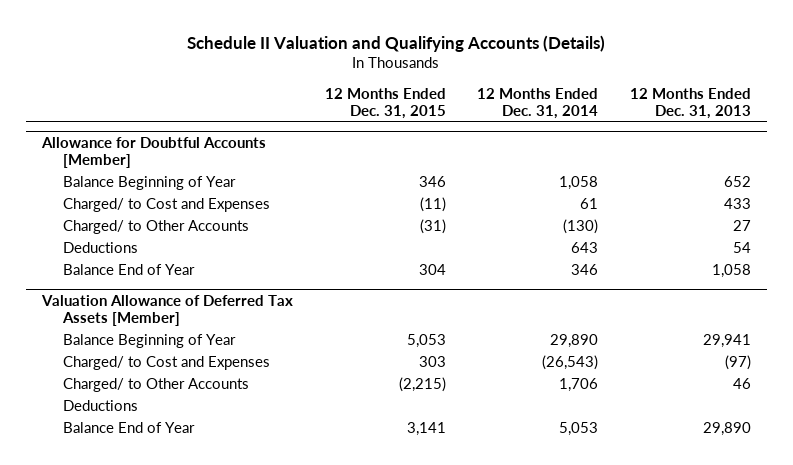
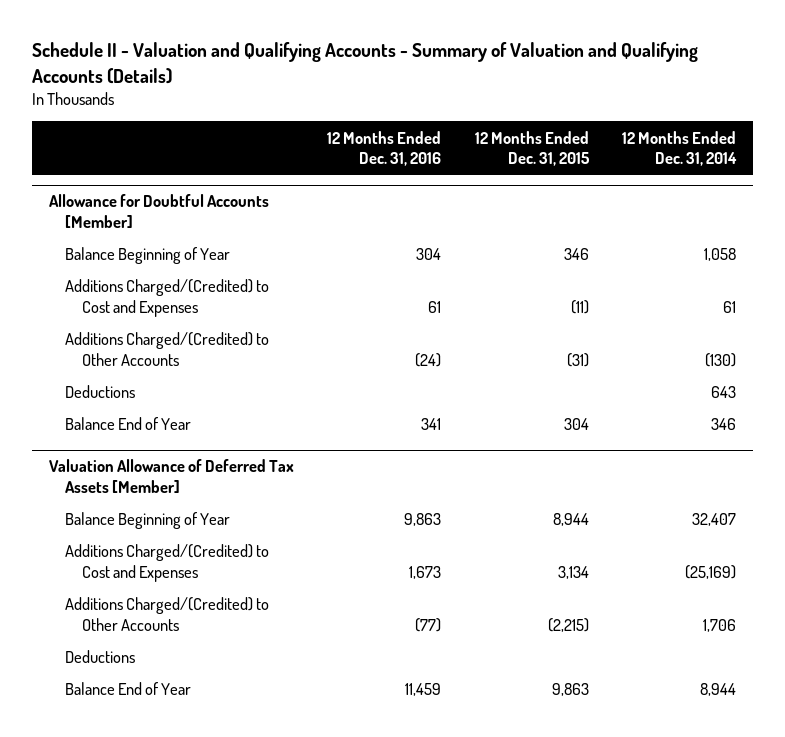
[187,34,606,52] Schedule II Valuation and Qualifying Accounts (Details) -> [31,42,698,84] Schedule II - Valuation and Qualifying Accounts - Summary of Valuation and Qualifying Accounts (Details)
[629,87,751,120] 12 Months Ended Dec. 31, 2013 -> none
none -> [327,130,442,167] 12 Months Ended Dec. 31, 2016
[63,198,271,213] Charged/ to Cost and Expenses -> [65,279,270,317] Additions Charged/(Credited) to Cost and Expenses
[63,220,250,235] Charged/ to Other Accounts -> [65,332,270,366] Additions Charged/(Credited) to Other Accounts
[406,334,446,349] 5,053 -> [552,513,589,527] 8,944
[550,334,599,349] 29,890 -> [692,513,737,527] 32,407
[63,356,271,371] Charged/ to Cost and Expenses -> [65,544,270,582] Additions Charged/(Credited) to Cost and Expenses
[418,356,446,368] 303 -> [557,565,589,579] 3,134
[542,355,599,371] (26,543) -> [685,564,737,579] (25,169)
[63,378,250,393] Charged/ to Other Accounts -> [65,597,270,631] Additions Charged/(Credited) to Other Accounts
[406,422,446,437] 3,141 -> [551,683,589,697] 9,863
[559,422,599,437] 5,053 -> [700,683,737,697] 8,944

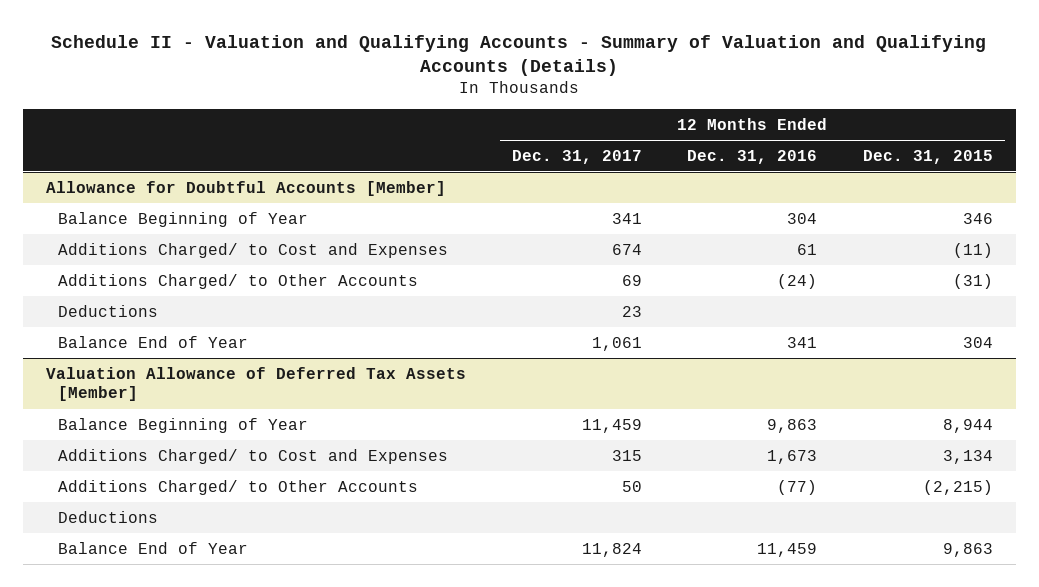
[622,130,738,167] 12 Months Ended Dec. 31, 2014 -> none
none -> [511,149,642,164] Dec. 31, 2017
[65,279,270,317] Additions Charged/(Credited) to Cost and Expenses -> [58,242,449,258] Additions Charged/ to Cost and Expenses
[65,332,270,366] Additions Charged/(Credited) to Other Accounts -> [58,273,419,289] Additions Charged/ to Other Accounts
[65,544,270,582] Additions Charged/(Credited) to Cost and Expenses -> [58,448,449,464] Additions Charged/ to Cost and Expenses
[65,597,270,631] Additions Charged/(Credited) to Other Accounts -> [58,479,419,495] Additions Charged/ to Other Accounts

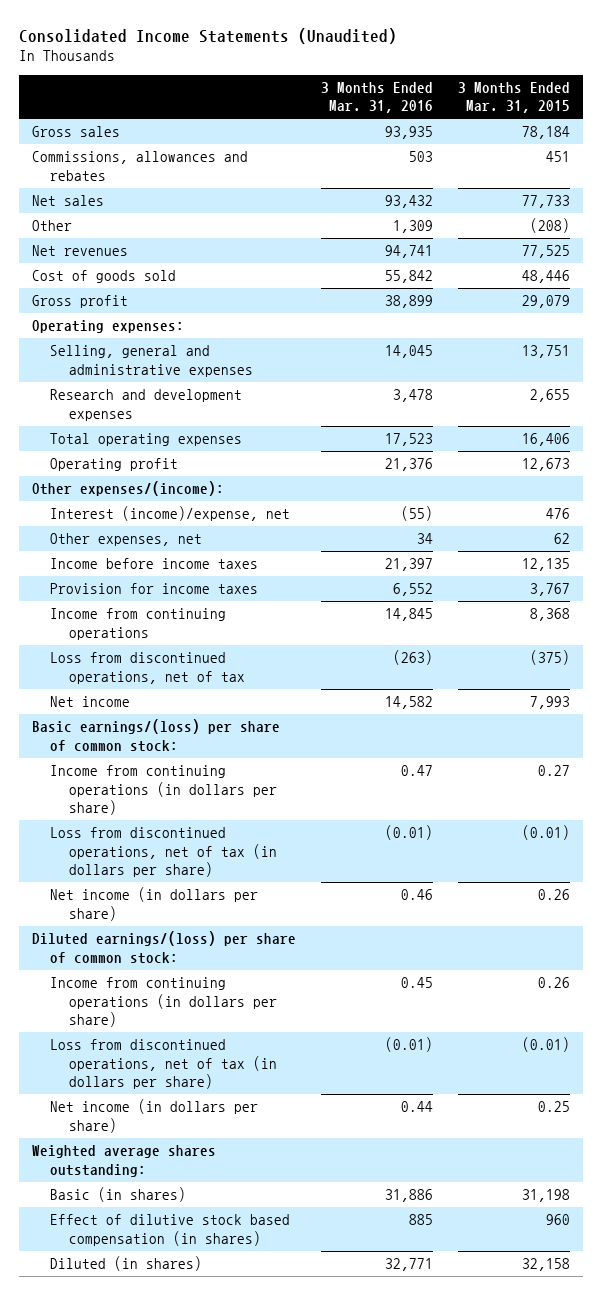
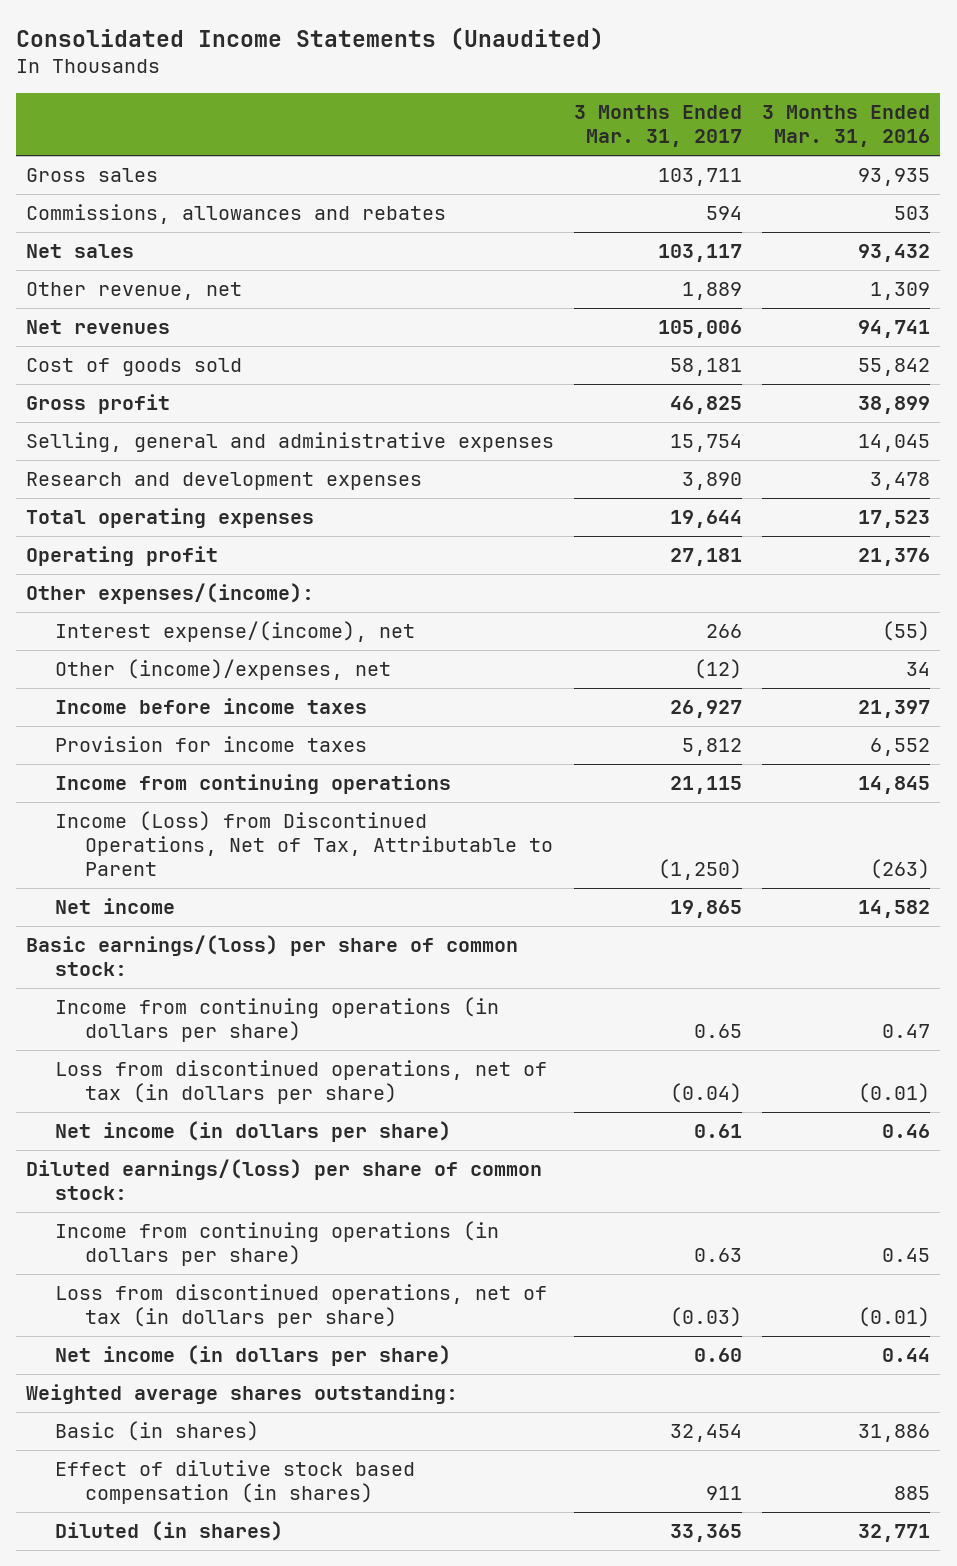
[458,81,571,114] 3 Months Ended Mar. 31, 2015 -> none
none -> [574,105,743,148] 3 Months Ended Mar. 31, 2017
[31,220,72,232] Other -> [26,282,243,301] Other revenue, net
[31,320,184,334] Operating expenses: -> none
[50,506,291,522] Interest (income)/expense, net -> [55,621,416,643] Interest expense/(income), net
[50,533,203,547] Other expenses, net -> [55,659,392,681] Other (income)/expenses, net
[50,652,245,684] Loss from discontinued operations, net of tax -> [55,811,553,876] Income (Loss) from Discontinued Operations, Net of Tax, Attributable to Parent

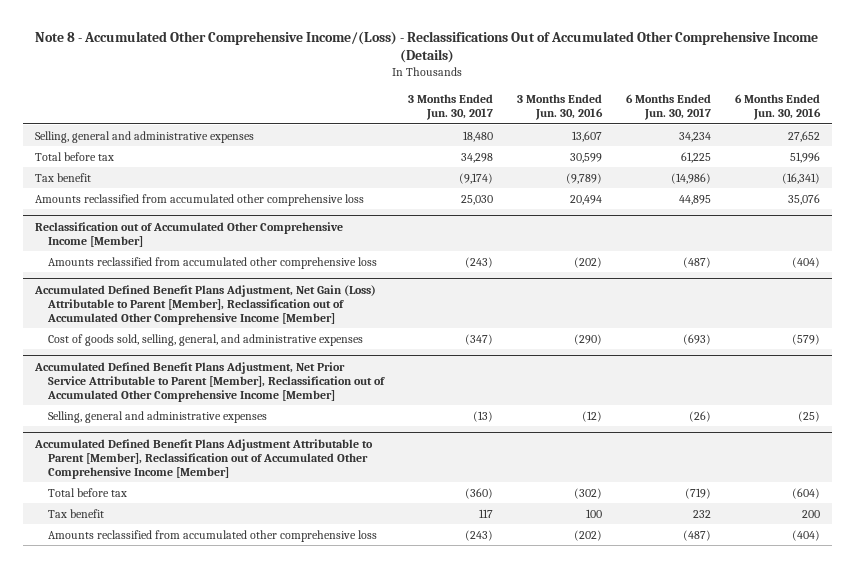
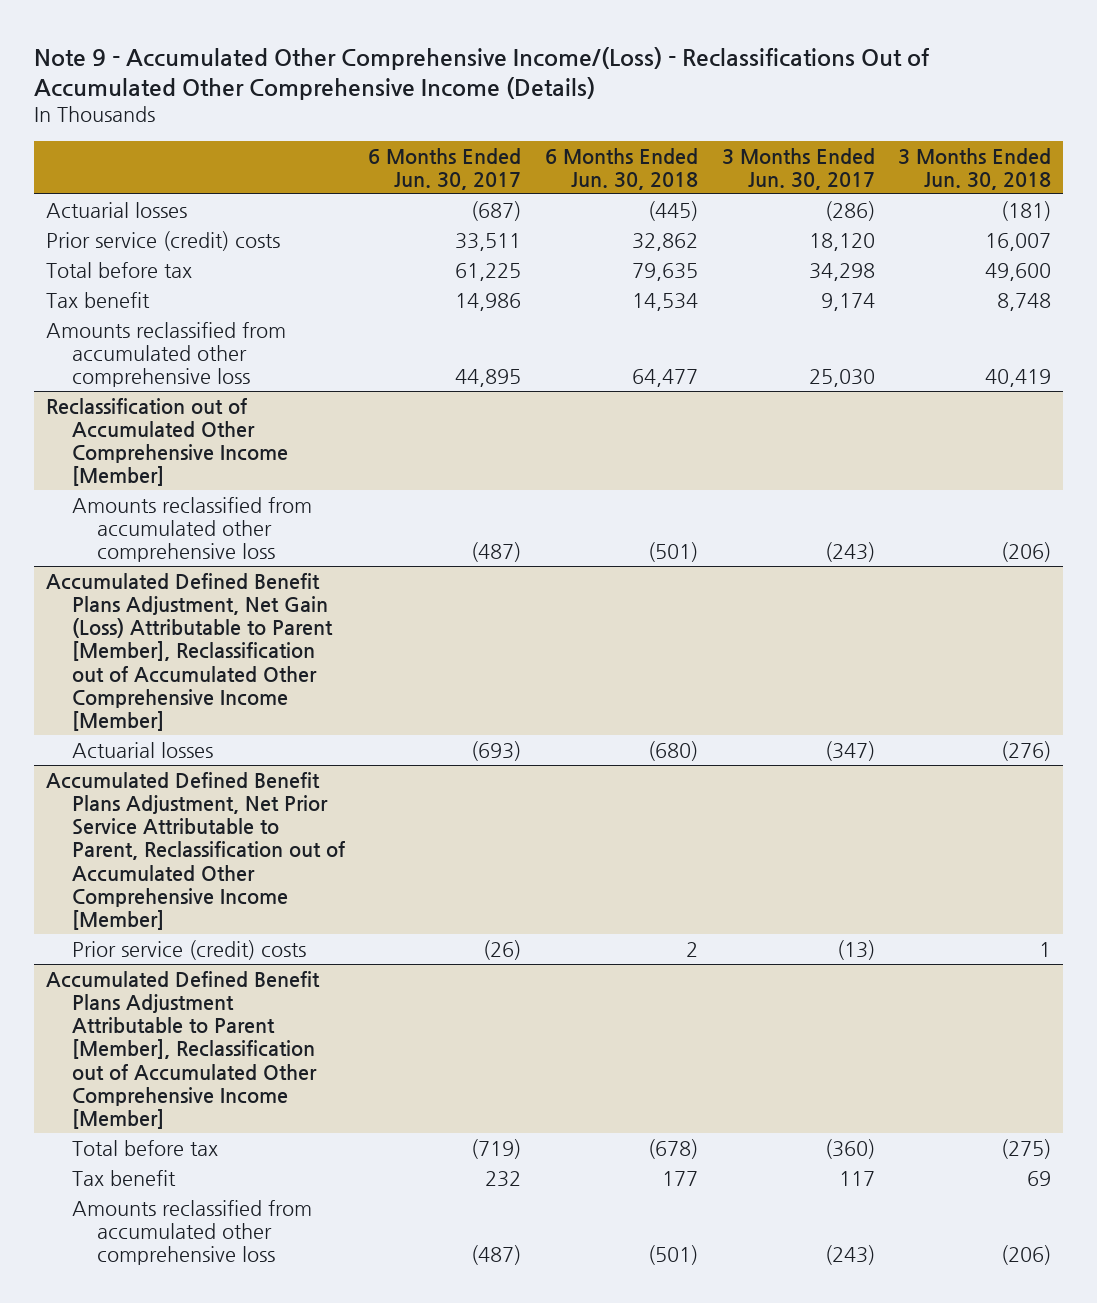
[35,30,819,64] Note 8 - Accumulated Other Comprehensive Income/(Loss) - Reclassifications Out of Accumulated Other Comprehensive Income (Details) -> [34,46,931,100] Note 9 - Accumulated Other Comprehensive Income/(Loss) - Reclassifications Out of Accumulated Other Comprehensive Income (Details)
[517,93,604,120] 3 Months Ended Jun. 30, 2016 -> none
[734,93,821,120] 6 Months Ended Jun. 30, 2016 -> none
none -> [544,147,698,190] 6 Months Ended Jun. 30, 2018
none -> [898,147,1052,190] 3 Months Ended Jun. 30, 2018
[35,130,255,143] Selling, general and administrative expenses -> none
none -> [45,201,187,218] Actuarial losses
none -> [45,230,280,251] Prior service (credit) costs
[459,172,494,184] (9,174) -> [820,292,875,311] 9,174
[670,172,711,184] (14,986) -> [455,292,522,311] 14,986
[48,333,364,346] Cost of goods sold, selling, general, and administrative expenses -> [71,741,213,758] Actuarial losses
[34,361,386,402] Accumulated Defined Benefit Plans Adjustment, Net Prior Service Attributable to Parent [Member], Reclassification out of Accumulated Other Comprehensive Income [Member] -> [45,771,345,931] Accumulated Defined Benefit Plans Adjustment, Net Prior Service Attributable to Parent, Reclassification out of Accumulated Other Comprehensive Income [Member]
[48,410,268,423] Selling, general and administrative expenses -> [71,939,306,960] Prior service (credit) costs

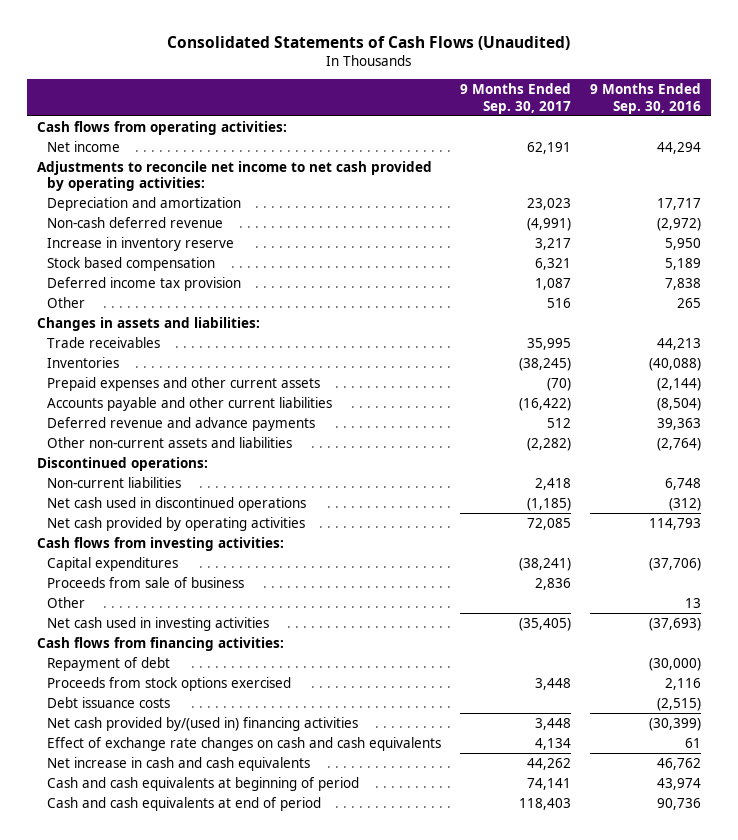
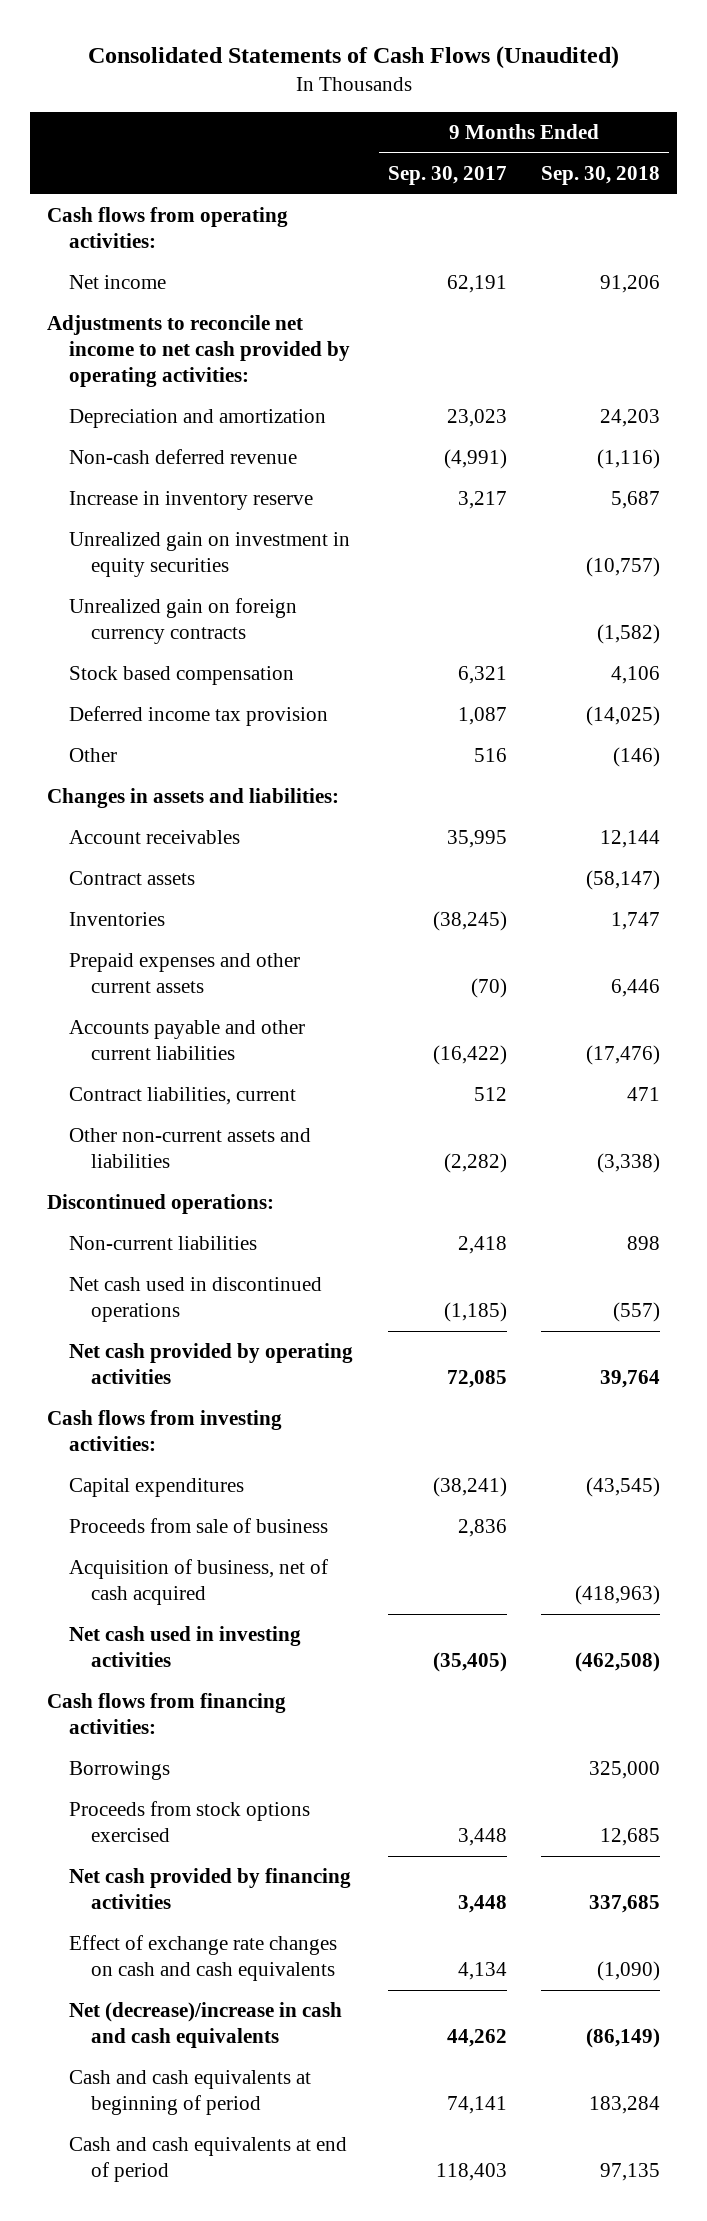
[590,83,702,114] 9 Months Ended Sep. 30, 2016 -> none
none -> [541,165,661,185] Sep. 30, 2018
none -> [69,532,351,578] Unrealized gain on investment in equity securities
none -> [69,598,298,645] Unrealized gain on foreign currency contracts
[46,336,160,348] Trade receivables -> [69,830,241,845] Account receivables
none -> [69,871,196,886] Contract assets
[46,416,315,431] Deferred revenue and advance payments -> [69,1087,297,1106] Contract liabilities, current
[46,596,85,608] Other -> none
none -> [69,1559,329,1606] Acquisition of business, net of cash acquired
[46,656,170,671] Repayment of debt -> none
none -> [69,1761,171,1781] Borrowings
[46,696,170,708] Debt issuance costs -> none
[46,716,358,731] Net cash provided by/(used in) financing activities -> [69,1868,352,1910] Net cash provided by financing activities
[46,756,310,771] Net increase in cash and cash equivalents -> [69,2002,343,2049] Net (decrease)/increase in cash and cash equivalents

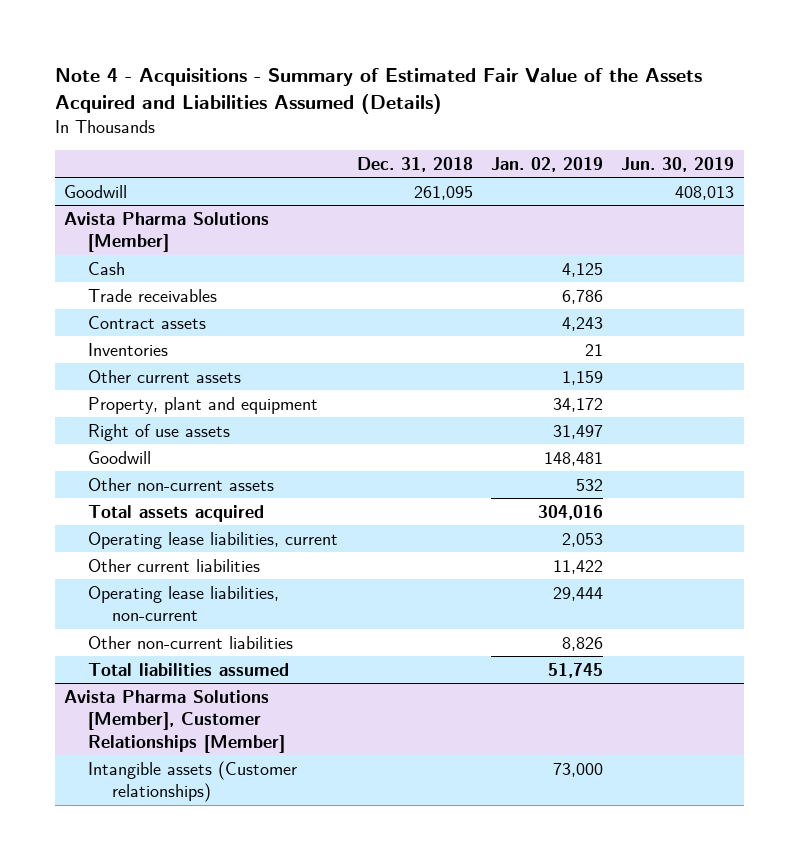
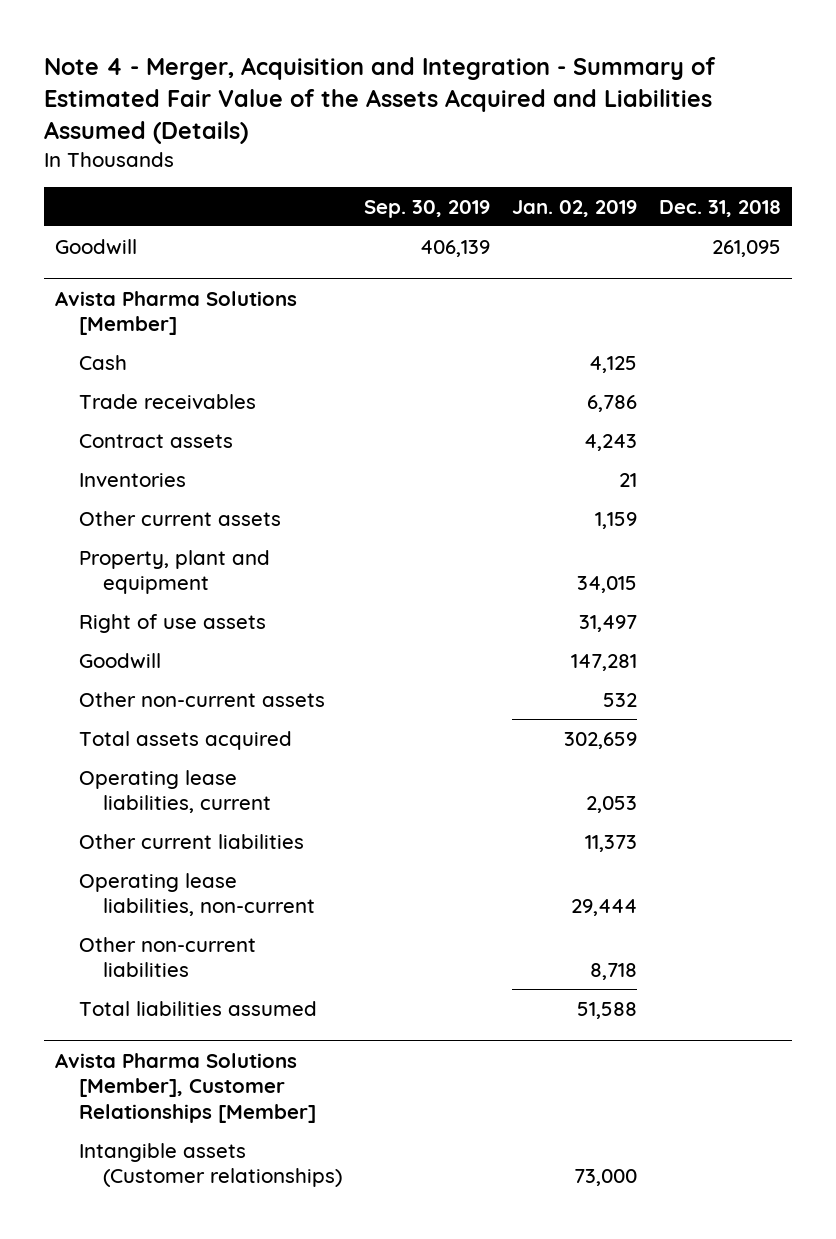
[54,67,702,114] Note 4 - Acquisitions - Summary of Estimated Fair Value of the Assets Acquired and Liabilities Assumed (Details) -> [43,57,716,145] Note 4 - Merger, Acquisition and Integration - Summary of Estimated Fair Value of the Assets Acquired and Liabilities Assumed (Details)
[621,156,735,172] Jun. 30, 2019 -> none
none -> [363,199,490,218] Sep. 30, 2019
[552,397,603,412] 34,172 -> [576,576,637,594] 34,015
[543,451,603,466] 148,481 -> [570,653,637,671] 147,281
[537,504,603,520] 304,016 -> [563,731,637,749] 302,659
[552,559,603,574] 11,422 -> [584,834,637,852] 11,373
[561,636,603,651] 8,826 -> [589,963,637,981] 8,718
[547,662,603,678] 51,745 -> [576,1001,637,1019] 51,588

